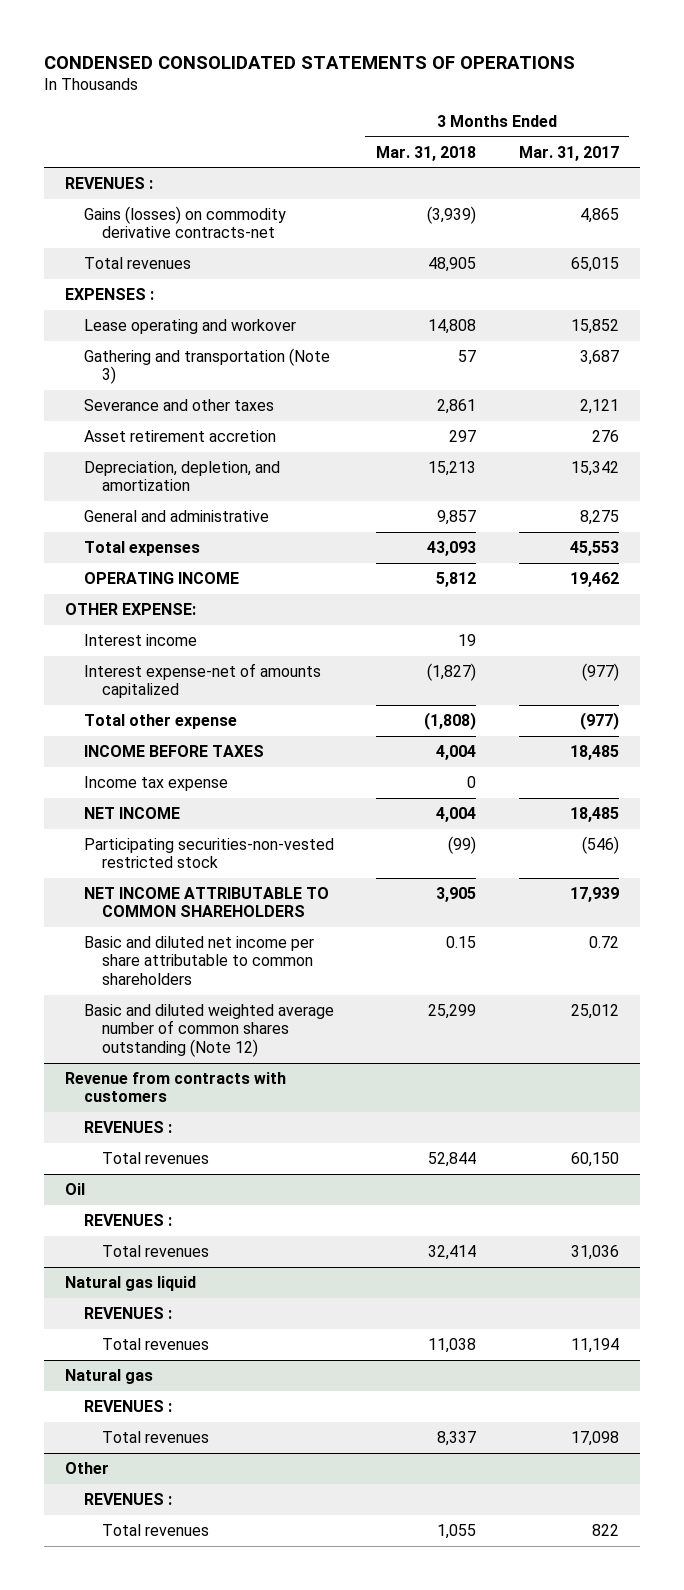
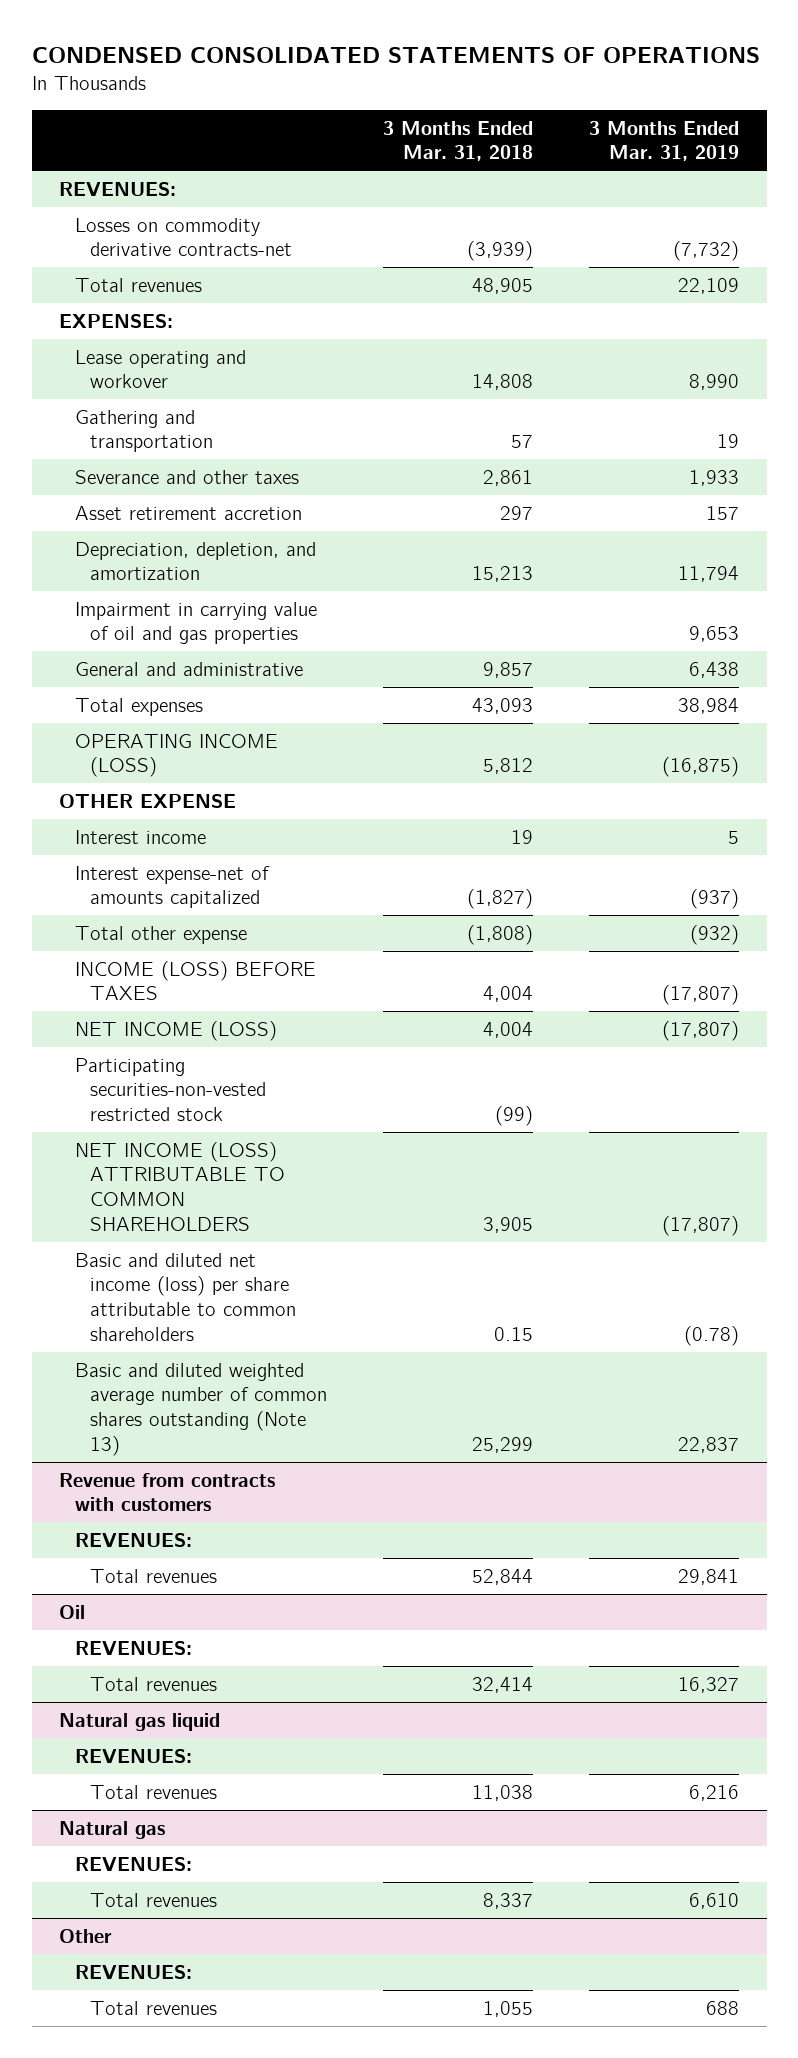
[518,145,619,161] Mar. 31, 2017 -> none
none -> [589,120,740,162] 3 Months Ended Mar. 31, 2019
[64,177,153,190] REVENUES : -> [59,181,177,196] REVENUES:
[83,206,286,239] Gains (losses) on commodity derivative contracts-net -> [74,217,293,257] Losses on commodity derivative contracts-net
[64,288,154,301] EXPENSES : -> [59,313,174,328] EXPENSES:
[83,348,330,385] Gathering and transportation (Note 3) -> [74,409,214,453] Gathering and transportation
none -> [74,601,317,645] Impairment in carrying value of oil and gas properties
[83,572,239,585] OPERATING INCOME -> [74,733,278,778] OPERATING INCOME (LOSS)
[64,603,196,616] OTHER EXPENSE: -> [59,793,237,808] OTHER EXPENSE
[83,776,228,792] Income tax expense -> none
[83,745,264,758] INCOME BEFORE TAXES -> [74,960,316,1001] INCOME (LOSS) BEFORE TAXES
[83,807,180,820] NET INCOME -> [74,1020,277,1041] NET INCOME (LOSS)
[83,887,329,918] NET INCOME ATTRIBUTABLE TO COMMON SHAREHOLDERS -> [74,1141,286,1231] NET INCOME (LOSS) ATTRIBUTABLE TO COMMON SHAREHOLDERS
[83,936,314,985] Basic and diluted net income per share attributable to common shareholders -> [74,1252,297,1341] Basic and diluted net income (loss) per share attributable to common shareholders
[83,1004,334,1057] Basic and diluted weighted average number of common shares outstanding (Note 12) -> [74,1362,328,1456] Basic and diluted weighted average number of common shares outstanding (Note 13)
[83,1121,172,1134] REVENUES : -> [74,1532,192,1547] REVENUES:
[83,1214,172,1227] REVENUES : -> [74,1640,192,1655] REVENUES:
[83,1307,172,1320] REVENUES : -> [74,1748,192,1763] REVENUES:
[83,1400,172,1413] REVENUES : -> [74,1856,192,1871] REVENUES:
[83,1493,172,1506] REVENUES : -> [74,1964,192,1979] REVENUES:

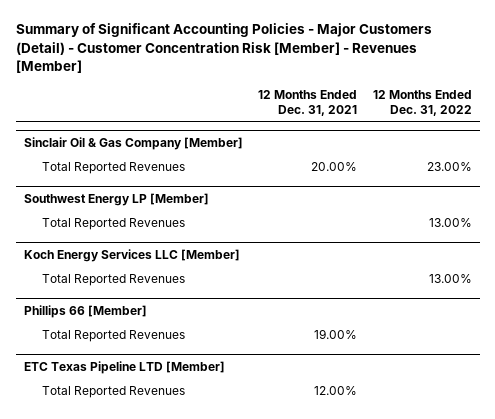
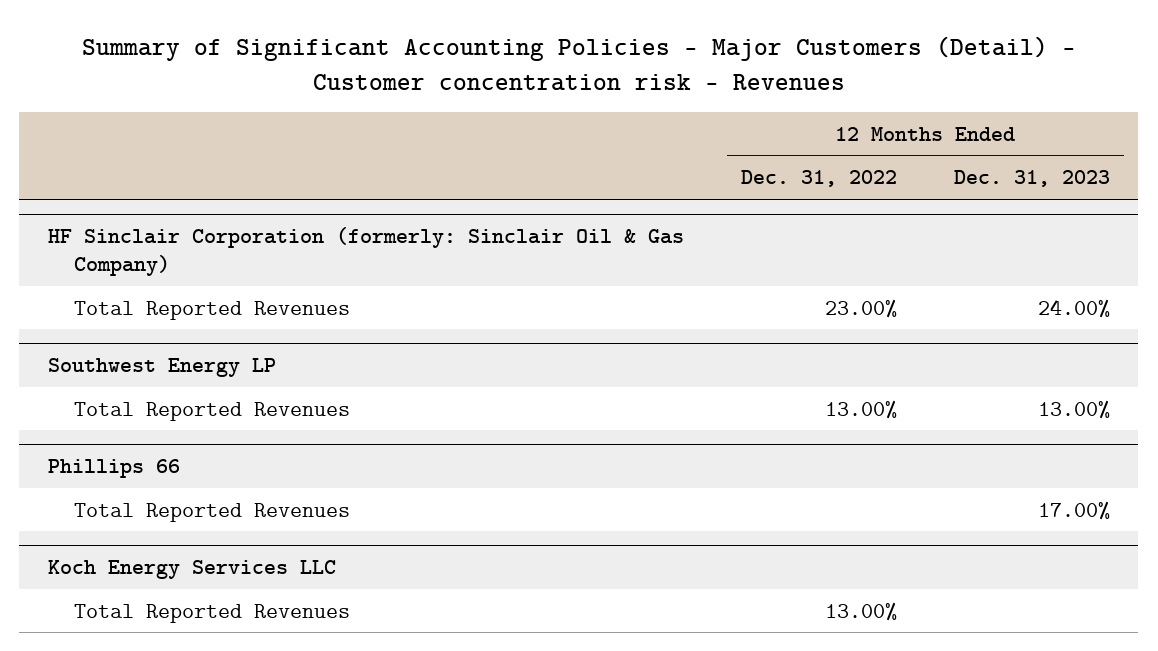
[15,23,432,73] Summary of Significant Accounting Policies - Major Customers (Detail) - Customer Concentration Risk [Member] - Revenues [Member] -> [81,35,1076,91] Summary of Significant Accounting Policies - Major Customers (Detail) - Customer concentration risk - Revenues
[258,90,358,117] 12 Months Ended Dec. 31, 2021 -> none
none -> [953,170,1110,188] Dec. 31, 2023
[23,136,243,150] Sinclair Oil & Gas Company [Member] -> [47,226,684,277] HF Sinclair Corporation (formerly: Sinclair Oil & Gas Company)
[42,218,186,231] Total Reported Revenues -> none
[23,248,240,262] Koch Energy Services LLC [Member] -> none
[23,192,209,206] Southwest Energy LP [Member] -> [47,357,276,377] Southwest Energy LP
[42,330,186,343] Total Reported Revenues -> none
[23,360,225,374] ETC Texas Pipeline LTD [Member] -> none
[23,304,147,318] Phillips 66 [Member] -> [47,458,180,478] Phillips 66
none -> [47,559,336,579] Koch Energy Services LLC
none -> [74,603,351,623] Total Reported Revenues

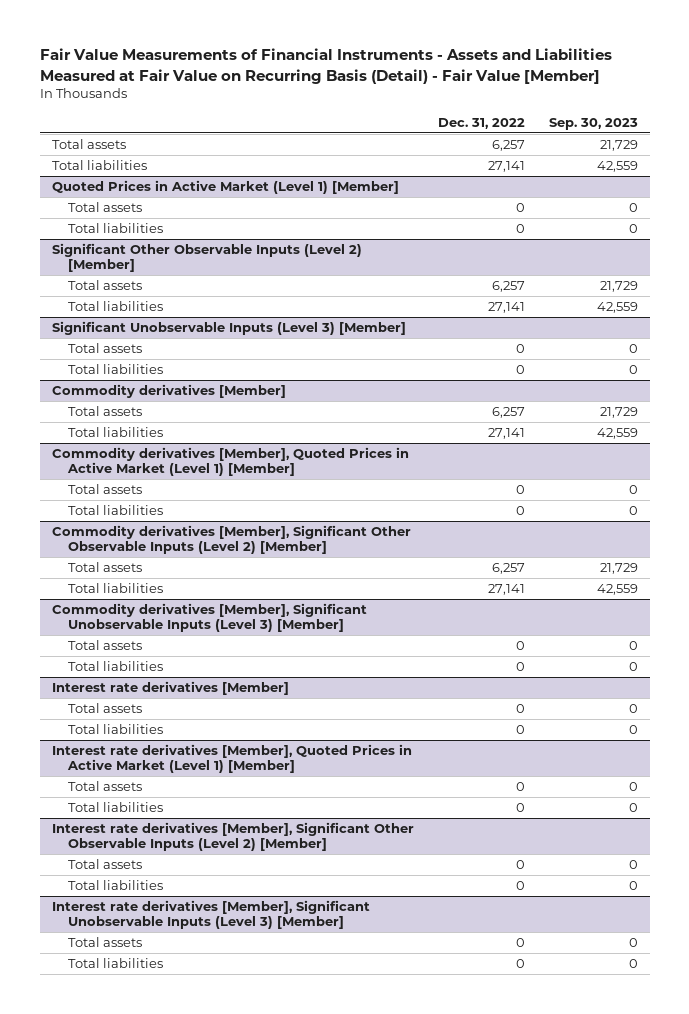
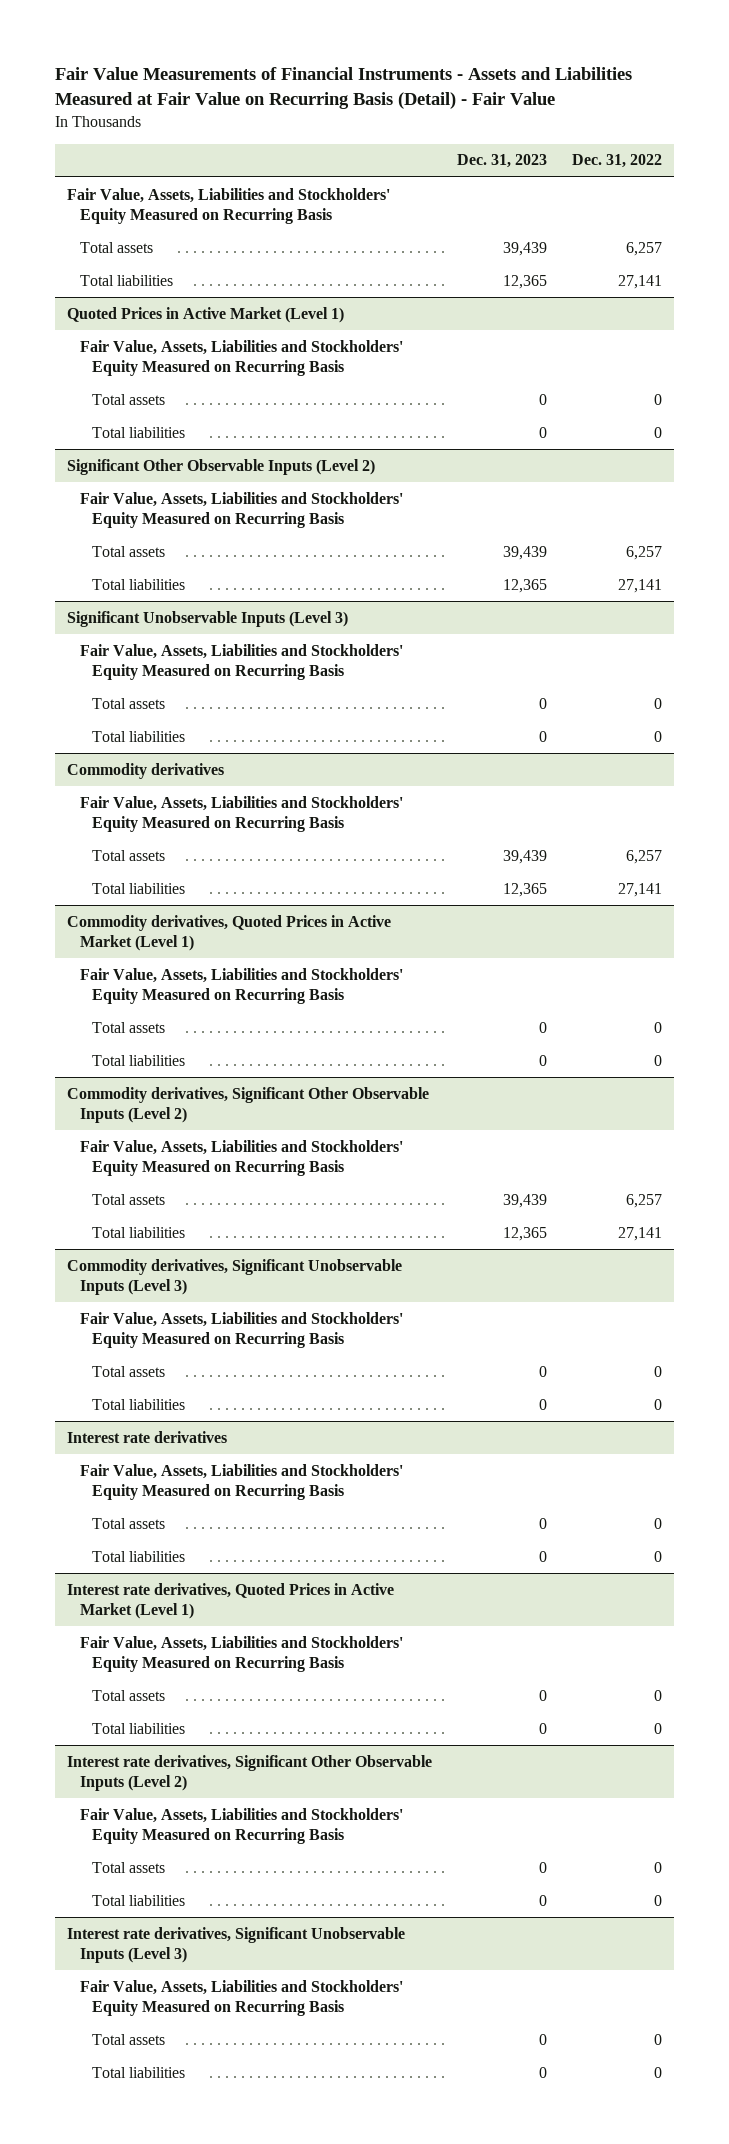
[39,48,612,84] Fair Value Measurements of Financial Instruments - Assets and Liabilities Measured at Fair Value on Recurring Basis (Detail) - Fair Value [Member] -> [55,67,633,110] Fair Value Measurements of Financial Instruments - Assets and Liabilities Measured at Fair Value on Recurring Basis (Detail) - Fair Value
[548,117,638,130] Sep. 30, 2023 -> none
none -> [456,154,547,169] Dec. 31, 2023
none -> [67,187,391,225] Fair Value, Assets, Liabilities and Stockholders' Equity Measured on Recurring Basis
[51,180,399,195] Quoted Prices in Active Market (Level 1) [Member] -> [67,306,345,323] Quoted Prices in Active Market (Level 1)
none -> [79,339,403,377] Fair Value, Assets, Liabilities and Stockholders' Equity Measured on Recurring Basis
[51,243,362,273] Significant Other Observable Inputs (Level 2) [Member] -> [67,458,376,475] Significant Other Observable Inputs (Level 2)
none -> [79,491,403,529] Fair Value, Assets, Liabilities and Stockholders' Equity Measured on Recurring Basis
[51,321,406,336] Significant Unobservable Inputs (Level 3) [Member] -> [67,610,349,627] Significant Unobservable Inputs (Level 3)
none -> [79,643,403,681] Fair Value, Assets, Liabilities and Stockholders' Equity Measured on Recurring Basis
[51,384,286,399] Commodity derivatives [Member] -> [67,762,225,779] Commodity derivatives
none -> [79,795,403,833] Fair Value, Assets, Liabilities and Stockholders' Equity Measured on Recurring Basis
[51,447,409,477] Commodity derivatives [Member], Quoted Prices in Active Market (Level 1) [Member] -> [67,914,392,952] Commodity derivatives, Quoted Prices in Active Market (Level 1)
none -> [79,967,403,1005] Fair Value, Assets, Liabilities and Stockholders' Equity Measured on Recurring Basis
[51,525,411,555] Commodity derivatives [Member], Significant Other Observable Inputs (Level 2) [Member] -> [67,1086,430,1124] Commodity derivatives, Significant Other Observable Inputs (Level 2)
none -> [79,1139,403,1177] Fair Value, Assets, Liabilities and Stockholders' Equity Measured on Recurring Basis
[51,603,367,633] Commodity derivatives [Member], Significant Unobservable Inputs (Level 3) [Member] -> [67,1258,403,1296] Commodity derivatives, Significant Unobservable Inputs (Level 3)
none -> [79,1311,403,1349] Fair Value, Assets, Liabilities and Stockholders' Equity Measured on Recurring Basis
[51,681,289,696] Interest rate derivatives [Member] -> [67,1430,228,1443] Interest rate derivatives
none -> [79,1463,403,1501] Fair Value, Assets, Liabilities and Stockholders' Equity Measured on Recurring Basis
[51,744,412,774] Interest rate derivatives [Member], Quoted Prices in Active Market (Level 1) [Member] -> [67,1582,395,1620] Interest rate derivatives, Quoted Prices in Active Market (Level 1)
none -> [79,1635,403,1673] Fair Value, Assets, Liabilities and Stockholders' Equity Measured on Recurring Basis
[51,822,414,852] Interest rate derivatives [Member], Significant Other Observable Inputs (Level 2) [Member] -> [67,1754,433,1792] Interest rate derivatives, Significant Other Observable Inputs (Level 2)
none -> [79,1807,403,1845] Fair Value, Assets, Liabilities and Stockholders' Equity Measured on Recurring Basis
[51,900,370,930] Interest rate derivatives [Member], Significant Unobservable Inputs (Level 3) [Member] -> [67,1926,406,1964] Interest rate derivatives, Significant Unobservable Inputs (Level 3)
none -> [79,1979,403,2017] Fair Value, Assets, Liabilities and Stockholders' Equity Measured on Recurring Basis

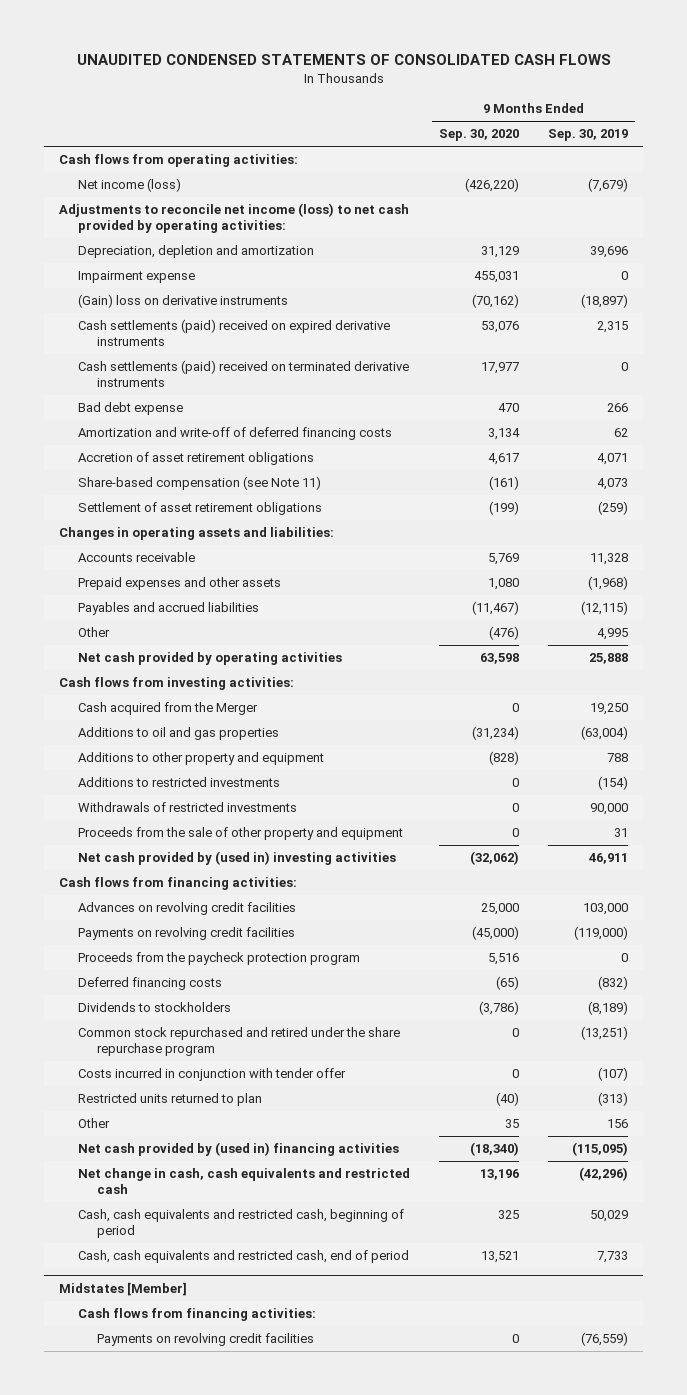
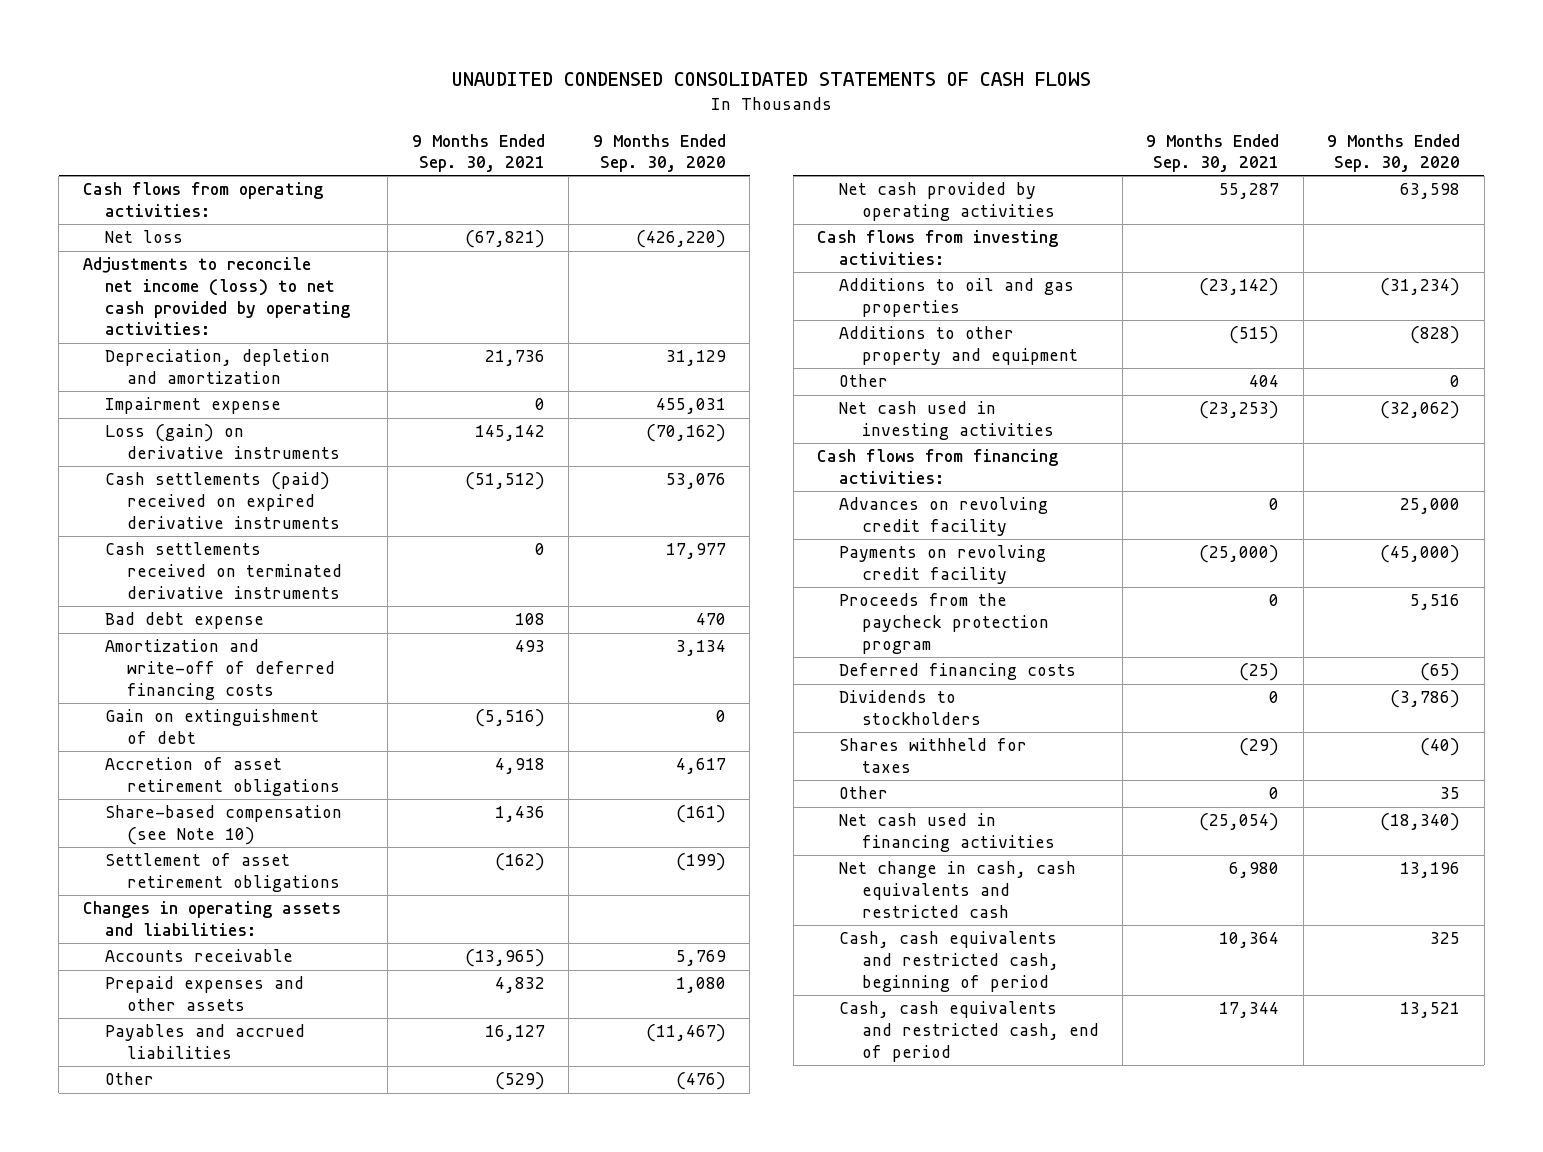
[76,53,611,65] UNAUDITED CONDENSED STATEMENTS OF CONSOLIDATED CASH FLOWS -> [451,71,1091,86] UNAUDITED CONDENSED CONSOLIDATED STATEMENTS OF CASH FLOWS
[548,129,629,142] Sep. 30, 2019 -> none
none -> [411,133,545,173] 9 Months Ended Sep. 30, 2021
[78,178,182,193] Net income (loss) -> [104,230,183,244] Net loss
[78,294,289,309] (Gain) loss on derivative instruments -> [104,424,340,460] Loss (gain) on derivative instruments
[78,360,410,387] Cash settlements (paid) received on terminated derivative instruments -> [104,542,342,599] Cash settlements received on terminated derivative instruments
none -> [104,709,319,745] Gain on extinguishment of debt
[78,476,322,491] Share-based compensation (see Note 11) -> [104,805,342,846] Share-based compensation (see Note 10)
[78,702,259,716] Cash acquired from the Merger -> none
[78,777,281,788] Additions to restricted investments -> none
[78,802,298,813] Withdrawals of restricted investments -> none
[78,827,404,841] Proceeds from the sale of other property and equipment -> none
none -> [839,374,889,388] Other
[78,851,397,866] Net cash provided by (used in) investing activities -> [839,401,1054,441] Net cash used in investing activities
[78,902,297,916] Advances on revolving credit facilities -> [839,497,1049,537] Advances on revolving credit facility
[78,927,296,941] Payments on revolving credit facilities -> [839,545,1047,585] Payments on revolving credit facility
[78,1027,401,1056] Common stock repurchased and retired under the share repurchase program -> none
[78,1068,347,1082] Costs incurred in conjunction with tender offer -> none
[78,1093,263,1107] Restricted units returned to plan -> none
none -> [839,738,1028,774] Shares withheld for taxes
[78,1142,400,1157] Net cash provided by (used in) financing activities -> [839,813,1055,853] Net cash used in financing activities
[58,1282,187,1297] Midstates [Member] -> none
[78,1308,317,1322] Cash flows from financing activities: -> none
[97,1333,315,1347] Payments on revolving credit facilities -> none

